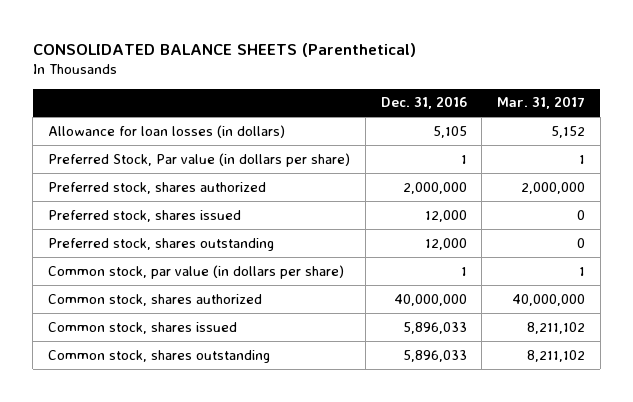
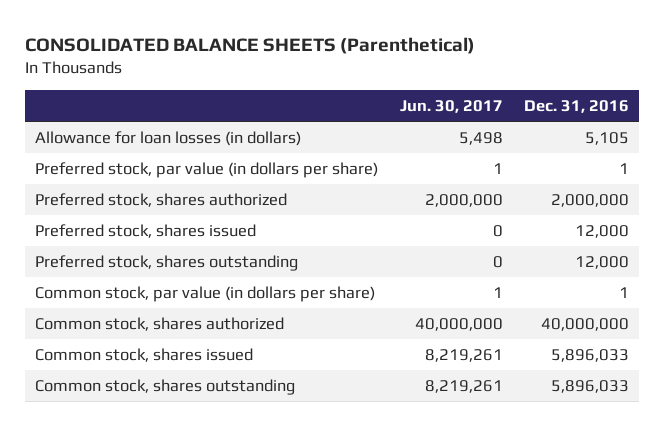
[497,96,586,110] Mar. 31, 2017 -> none
none -> [399,100,503,114] Jun. 30, 2017
[48,152,351,167] Preferred Stock, Par value (in dollars per share) -> [35,161,379,178] Preferred stock, par value (in dollars per share)

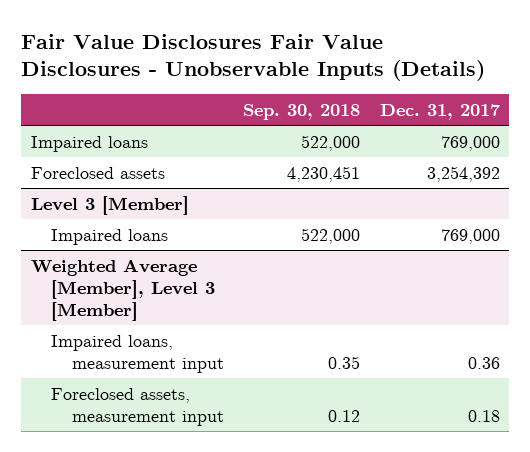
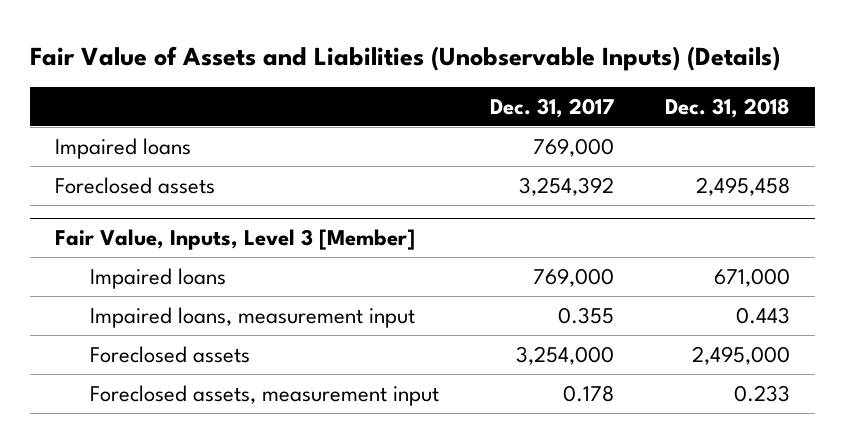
[21,33,486,82] Fair Value Disclosures Fair Value Disclosures - Unobservable Inputs (Details) -> [29,45,780,71] Fair Value of Assets and Liabilities (Unobservable Inputs) (Details)
[243,103,361,120] Sep. 30, 2018 -> none
none -> [664,97,790,118] Dec. 31, 2018
[30,195,189,215] Level 3 [Member] -> [54,228,415,250] Fair Value, Inputs, Level 3 [Member]
[30,258,216,322] Weighted Average [Member], Level 3 [Member] -> none
[467,356,500,369] 0.36 -> [557,306,614,324] 0.355
none -> [90,345,251,363] Foreclosed assets
[467,409,500,422] 0.18 -> [562,384,614,402] 0.178

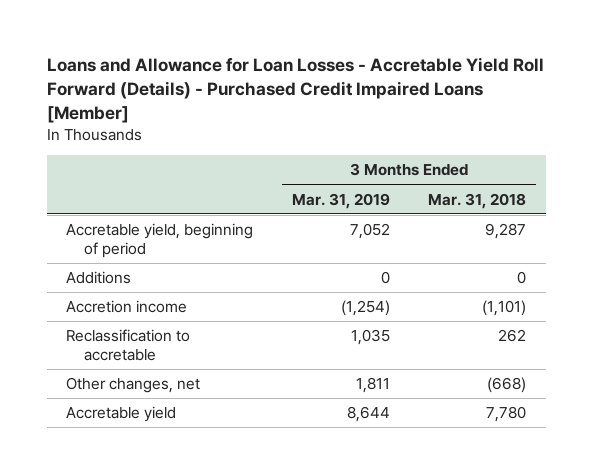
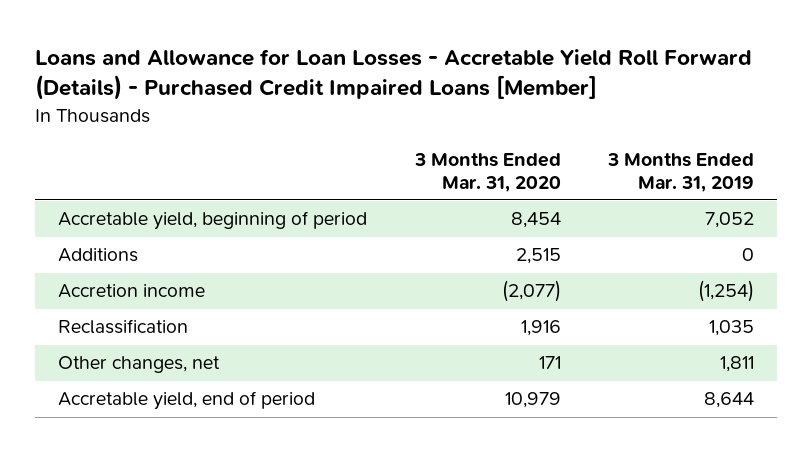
[428,192,527,209] Mar. 31, 2018 -> none
none -> [413,152,561,192] 3 Months Ended Mar. 31, 2020
[66,329,191,361] Reclassification to accretable -> [58,319,189,335] Reclassification
[66,406,177,423] Accretable yield -> [58,391,316,411] Accretable yield, end of period

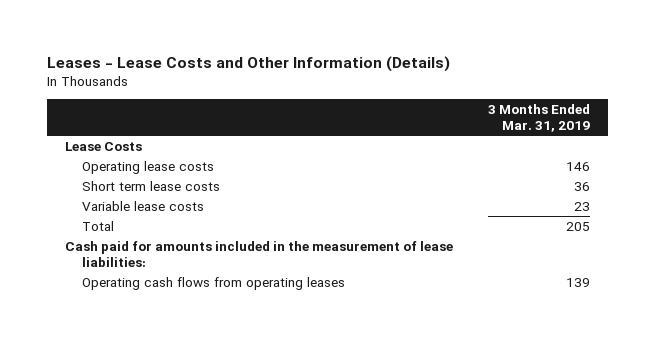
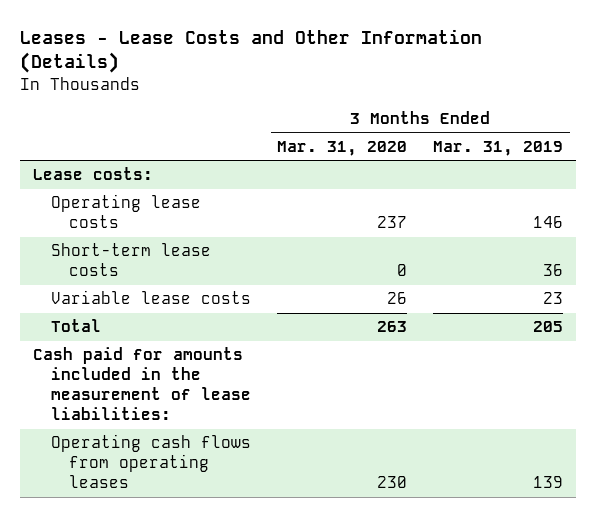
none -> [277,140,408,156] Mar. 31, 2020
[64,141,142,151] Lease Costs -> [33,167,154,181] Lease costs:
[81,180,220,191] Short term lease costs -> [51,243,212,277] Short-term lease costs

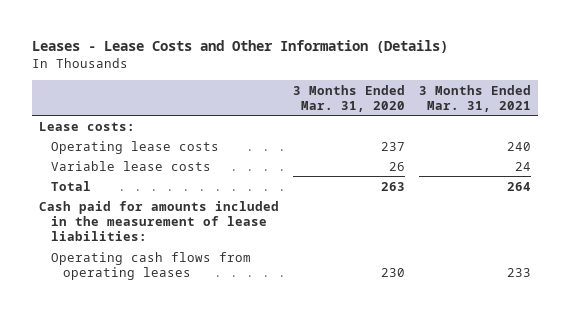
[433,140,564,156] Mar. 31, 2019 -> none
none -> [419,84,532,112] 3 Months Ended Mar. 31, 2021
[51,243,212,277] Short-term lease costs -> none

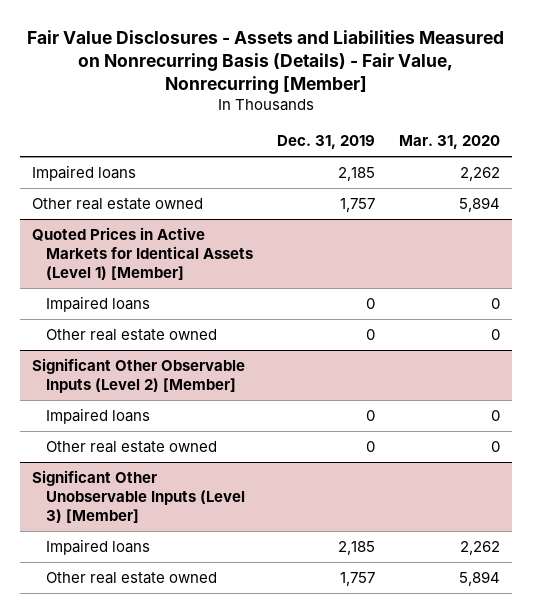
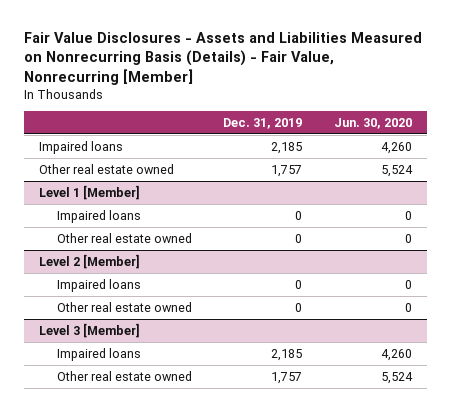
[399,135,501,150] Mar. 31, 2020 -> none
none -> [333,117,412,129] Jun. 30, 2020
[32,226,253,280] Quoted Prices in Active Markets for Identical Assets (Level 1) [Member] -> [39,184,141,200] Level 1 [Member]
[32,357,246,393] Significant Other Observable Inputs (Level 2) [Member] -> [39,253,141,269] Level 2 [Member]
[32,469,245,523] Significant Other Unobservable Inputs (Level 3) [Member] -> [39,322,141,338] Level 3 [Member]

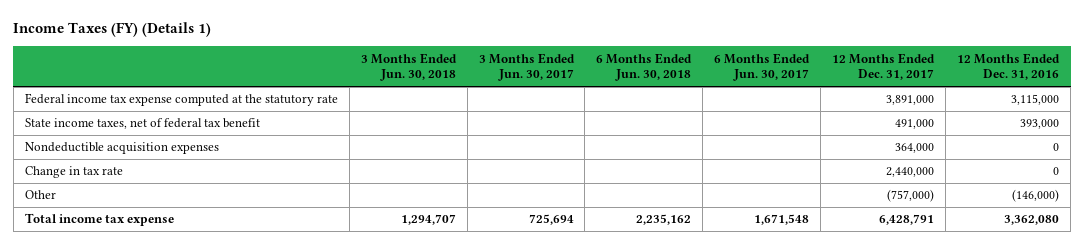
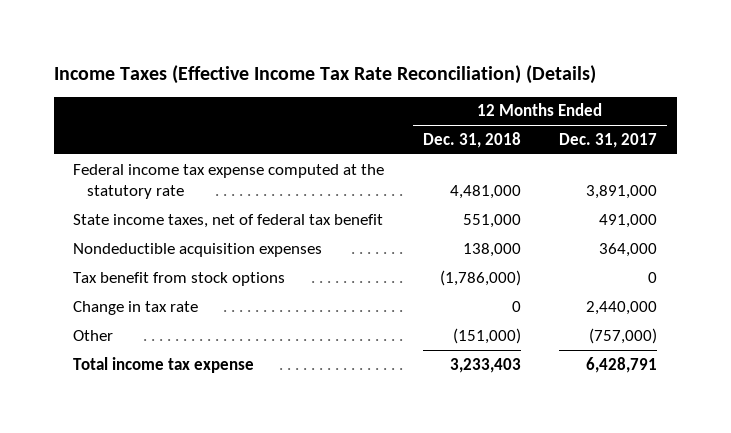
[13,22,212,38] Income Taxes (FY) (Details 1) -> [53,64,596,84] Income Taxes (Effective Income Tax Rate Reconciliation) (Details)
[360,52,457,82] 3 Months Ended Jun. 30, 2018 -> none
[478,52,575,82] 3 Months Ended Jun. 30, 2017 -> none
[596,52,693,82] 6 Months Ended Jun. 30, 2018 -> none
[714,52,811,82] 6 Months Ended Jun. 30, 2017 -> none
[957,52,1061,81] 12 Months Ended Dec. 31, 2016 -> none
none -> [422,131,521,148] Dec. 31, 2018
none -> [73,271,286,286] Tax benefit from stock options

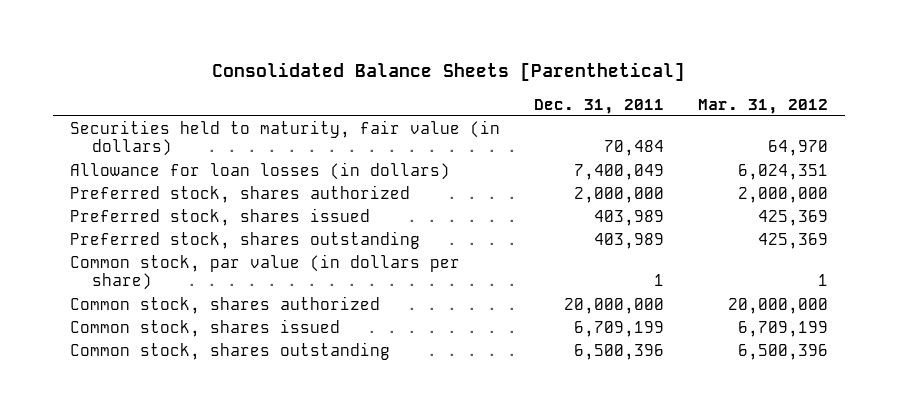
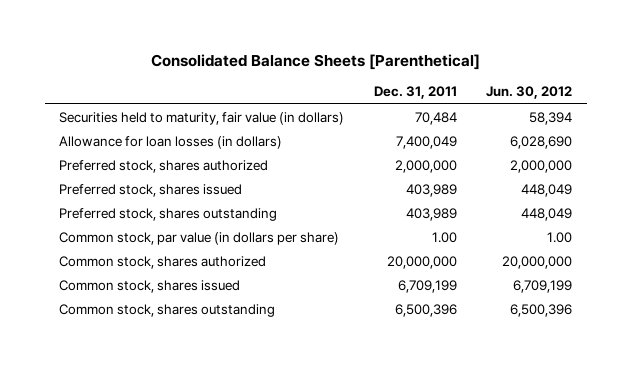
[697,98,828,114] Mar. 31, 2012 -> none
none -> [486,86,573,100] Jun. 30, 2012
[653,274,664,287] 1 -> [431,231,457,243] 1.00

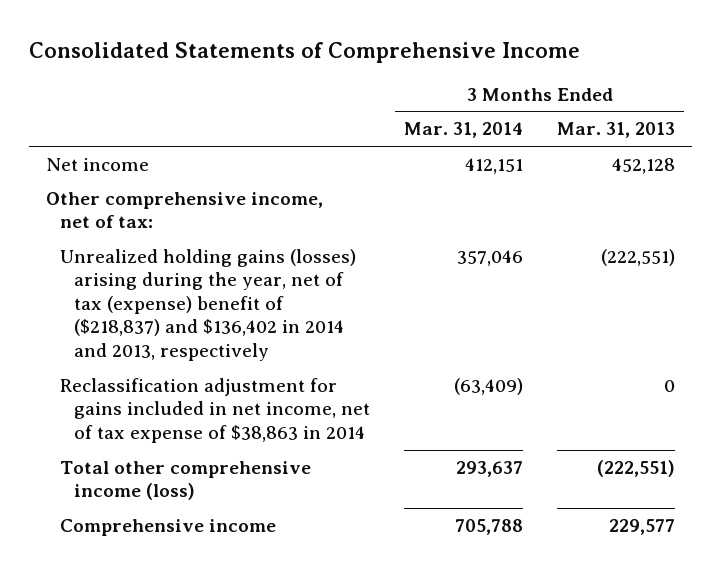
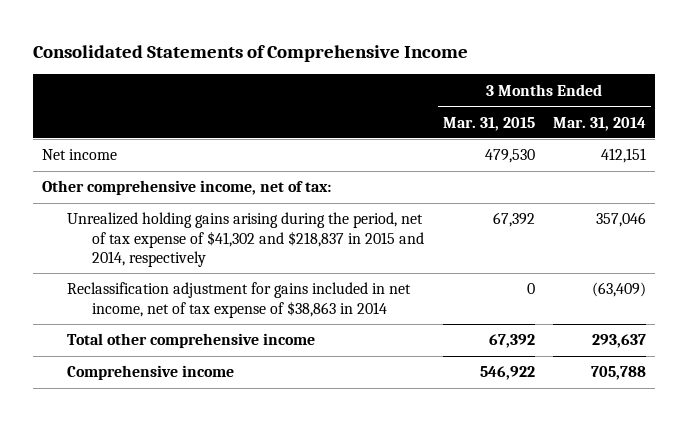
[557,122,676,139] Mar. 31, 2013 -> none
none -> [442,116,535,131] Mar. 31, 2015
[59,248,356,362] Unrealized holding gains (losses) arising during the year, net of tax (expense) benefit of ($218,837) and $136,402 in 2014 and 2013, respectively -> [67,212,425,267] Unrealized holding gains arising during the period, net of tax expense of $41,302 and $218,837 in 2015 and 2014, respectively
[59,460,311,501] Total other comprehensive income (loss) -> [67,333,316,349] Total other comprehensive income

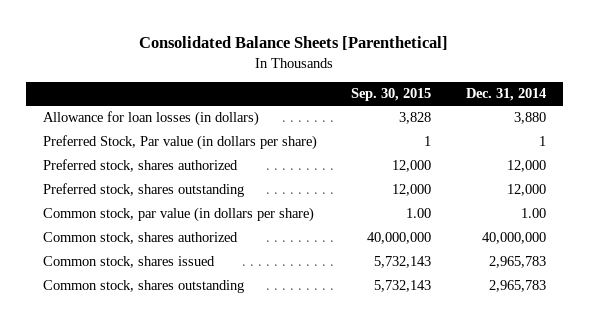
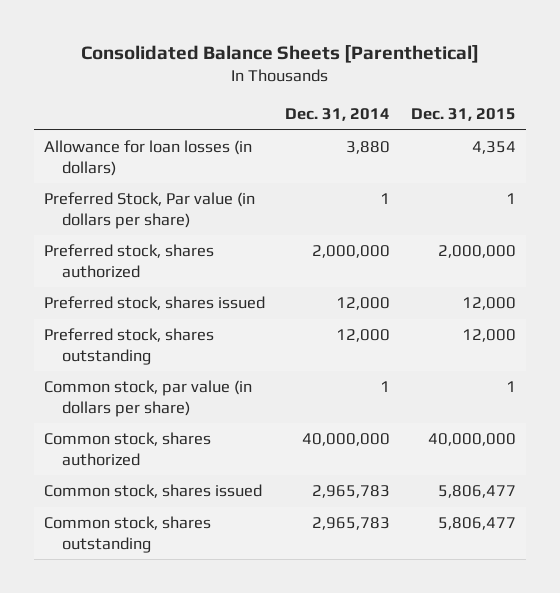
[351,88,432,102] Sep. 30, 2015 -> none
none -> [410,107,516,121] Dec. 31, 2015
[506,160,546,173] 12,000 -> [312,245,391,259] 2,000,000
none -> [43,296,265,311] Preferred stock, shares issued
[520,208,546,219] 1.00 -> [380,381,391,393] 1

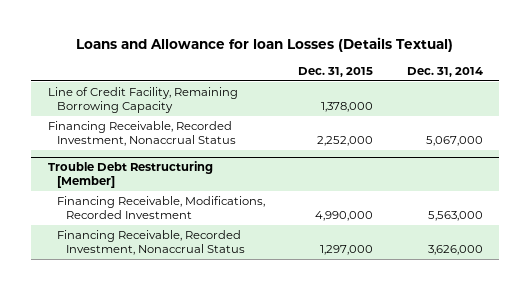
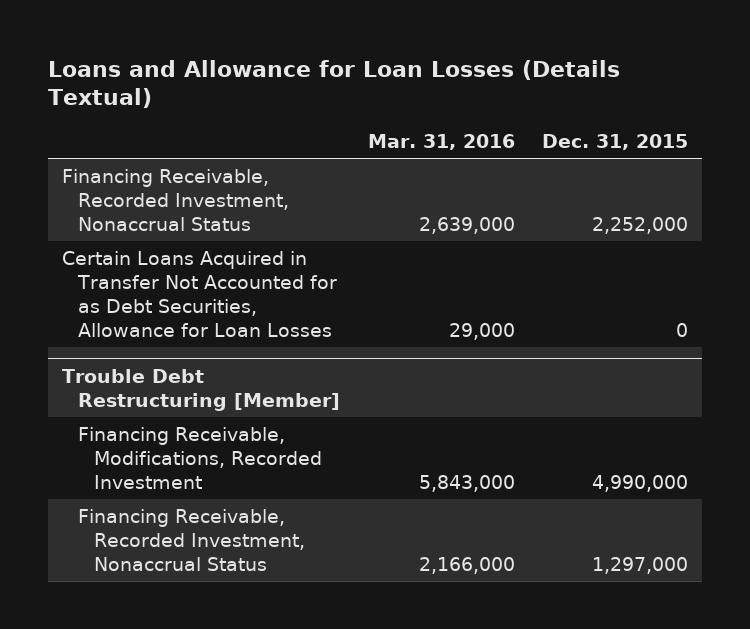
[76,37,454,53] Loans and Allowance for loan Losses (Details Textual) -> [48,59,621,109] Loans and Allowance for Loan Losses (Details Textual)
[406,66,483,77] Dec. 31, 2014 -> none
none -> [367,133,515,150] Mar. 31, 2016
[48,87,239,114] Line of Credit Facility, Remaining Borrowing Capacity -> none
none -> [61,250,338,337] Certain Loans Acquired in Transfer Not Accounted for as Debt Securities, Allowance for Loan Losses

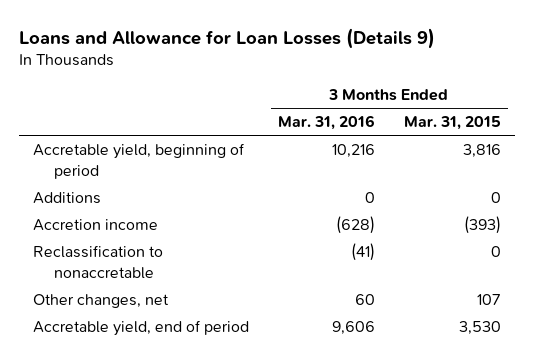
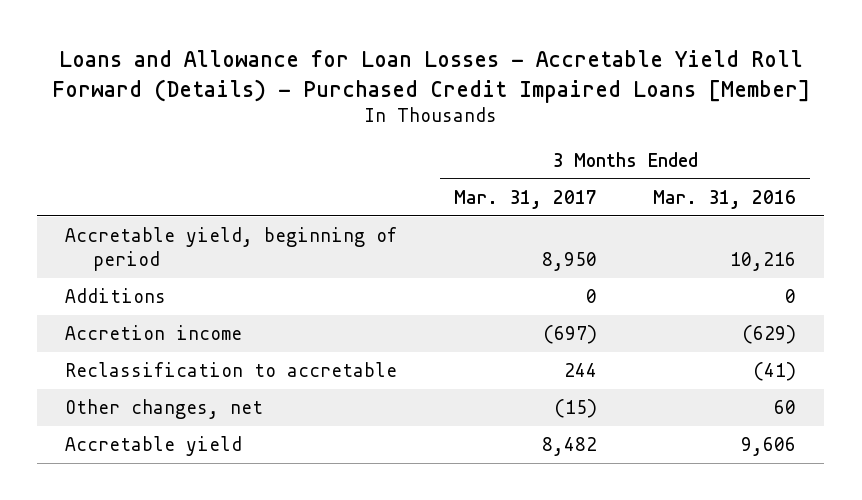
[18,27,435,49] Loans and Allowance for Loan Losses (Details 9) -> [51,49,810,103] Loans and Allowance for Loan Losses - Accretable Yield Roll Forward (Details) - Purchased Credit Impaired Loans [Member]
[403,116,501,131] Mar. 31, 2015 -> none
none -> [453,189,597,209] Mar. 31, 2017
[335,216,375,235] (628) -> [742,325,797,345] (629)
[33,245,164,279] Reclassification to nonaccretable -> [65,362,398,378] Reclassification to accretable
[33,320,250,337] Accretable yield, end of period -> [65,436,243,457] Accretable yield

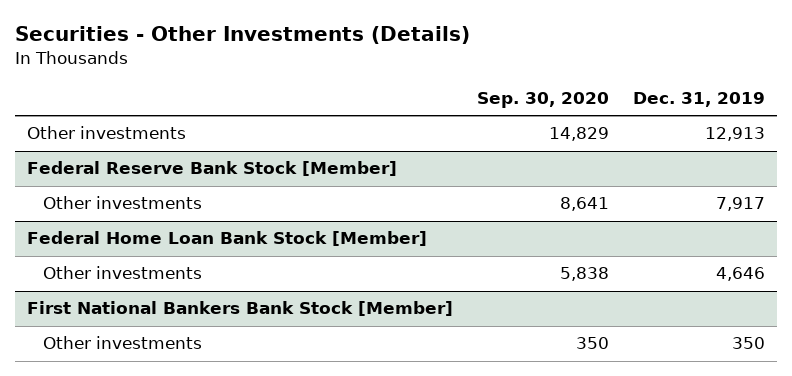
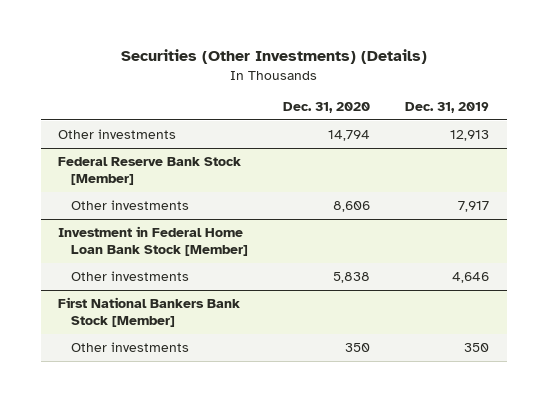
[14,26,470,45] Securities - Other Investments (Details) -> [120,49,427,65] Securities (Other Investments) (Details)
[476,92,609,109] Sep. 30, 2020 -> none
none -> [283,102,371,114] Dec. 31, 2020
[26,231,427,247] Federal Home Loan Bank Stock [Member] -> [58,226,249,257] Investment in Federal Home Loan Bank Stock [Member]

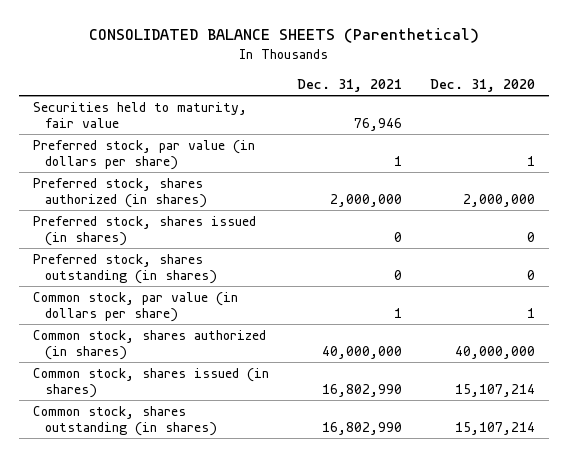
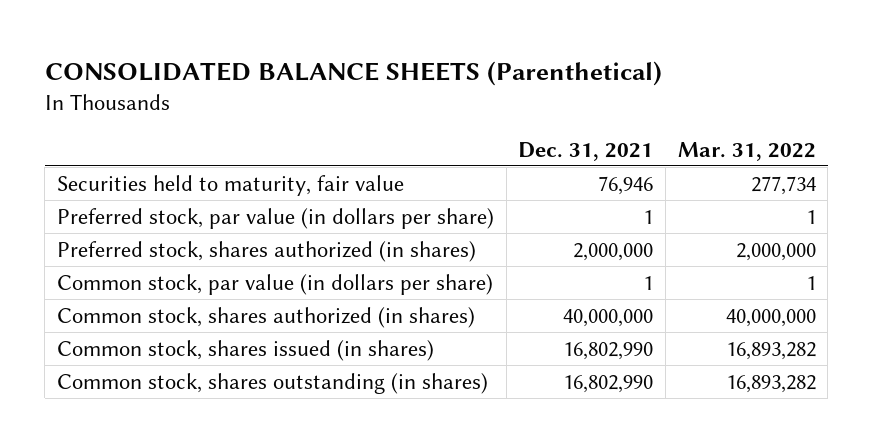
[430,79,536,93] Dec. 31, 2020 -> none
none -> [677,141,816,161] Mar. 31, 2022
[32,215,256,247] Preferred stock, shares issued (in shares) -> none
[32,253,217,285] Preferred stock, shares outstanding (in shares) -> none

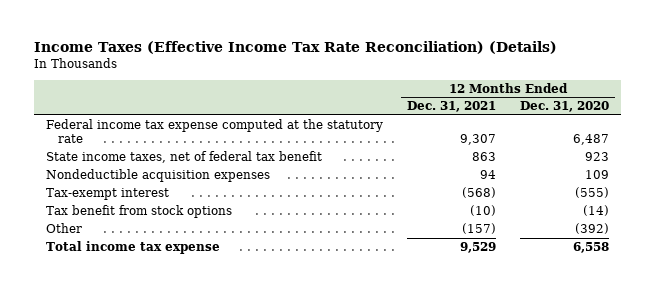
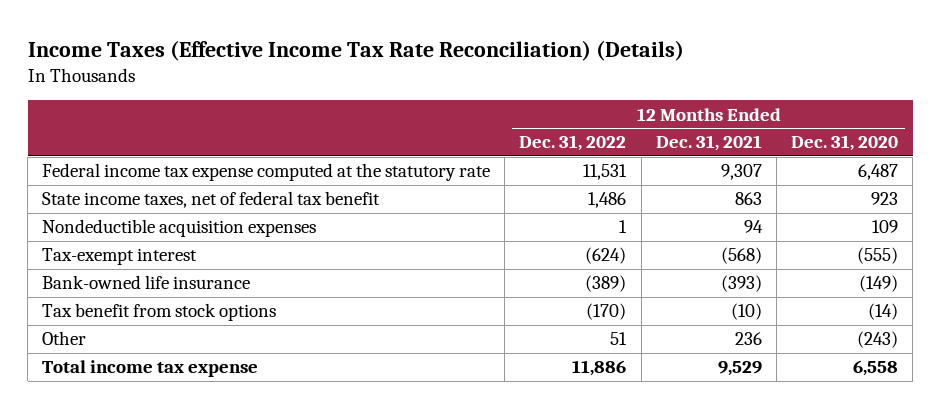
none -> [519,135,627,152] Dec. 31, 2022
none -> [42,275,251,290] Bank-owned life insurance
[462,223,497,235] (157) -> [734,332,762,346] 236
[575,223,610,235] (392) -> [857,331,899,349] (243)

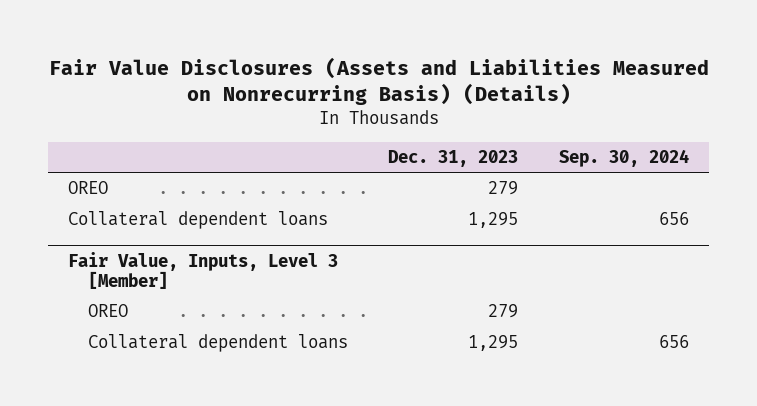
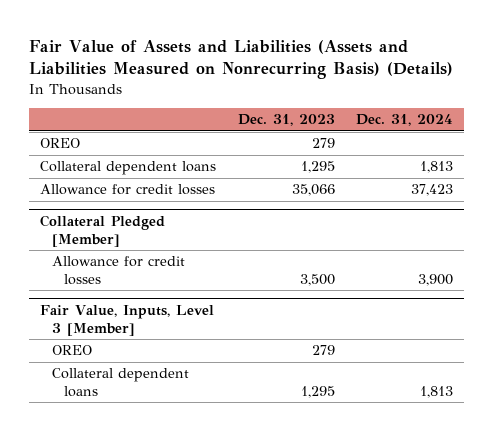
[48,56,709,106] Fair Value Disclosures (Assets and Liabilities Measured on Nonrecurring Basis) (Details) -> [29,39,454,80] Fair Value of Assets and Liabilities (Assets and Liabilities Measured on Nonrecurring Basis) (Details)
[558,148,689,167] Sep. 30, 2024 -> none
none -> [356,114,454,127] Dec. 31, 2024
none -> [40,184,216,196] Allowance for credit losses
none -> [40,215,166,247] Collateral Pledged [Member]
none -> [52,256,186,285] Allowance for credit losses

